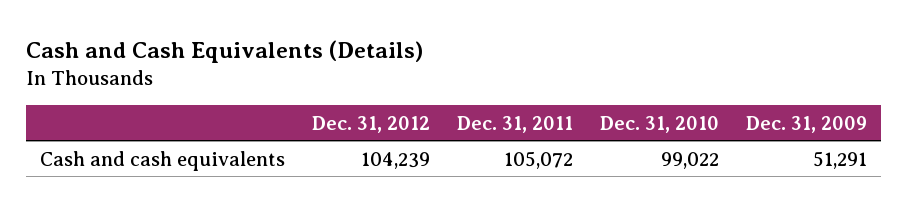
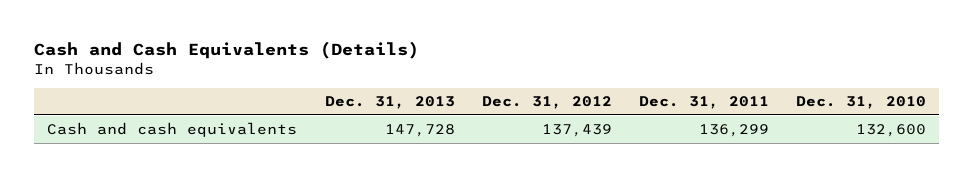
[746,115,868,133] Dec. 31, 2009 -> none
none -> [324,96,455,110] Dec. 31, 2013
[361,151,431,169] 104,239 -> [541,124,612,138] 137,439
[504,150,574,169] 105,072 -> [698,124,769,138] 136,299
[661,151,720,169] 99,022 -> [855,124,926,138] 132,600

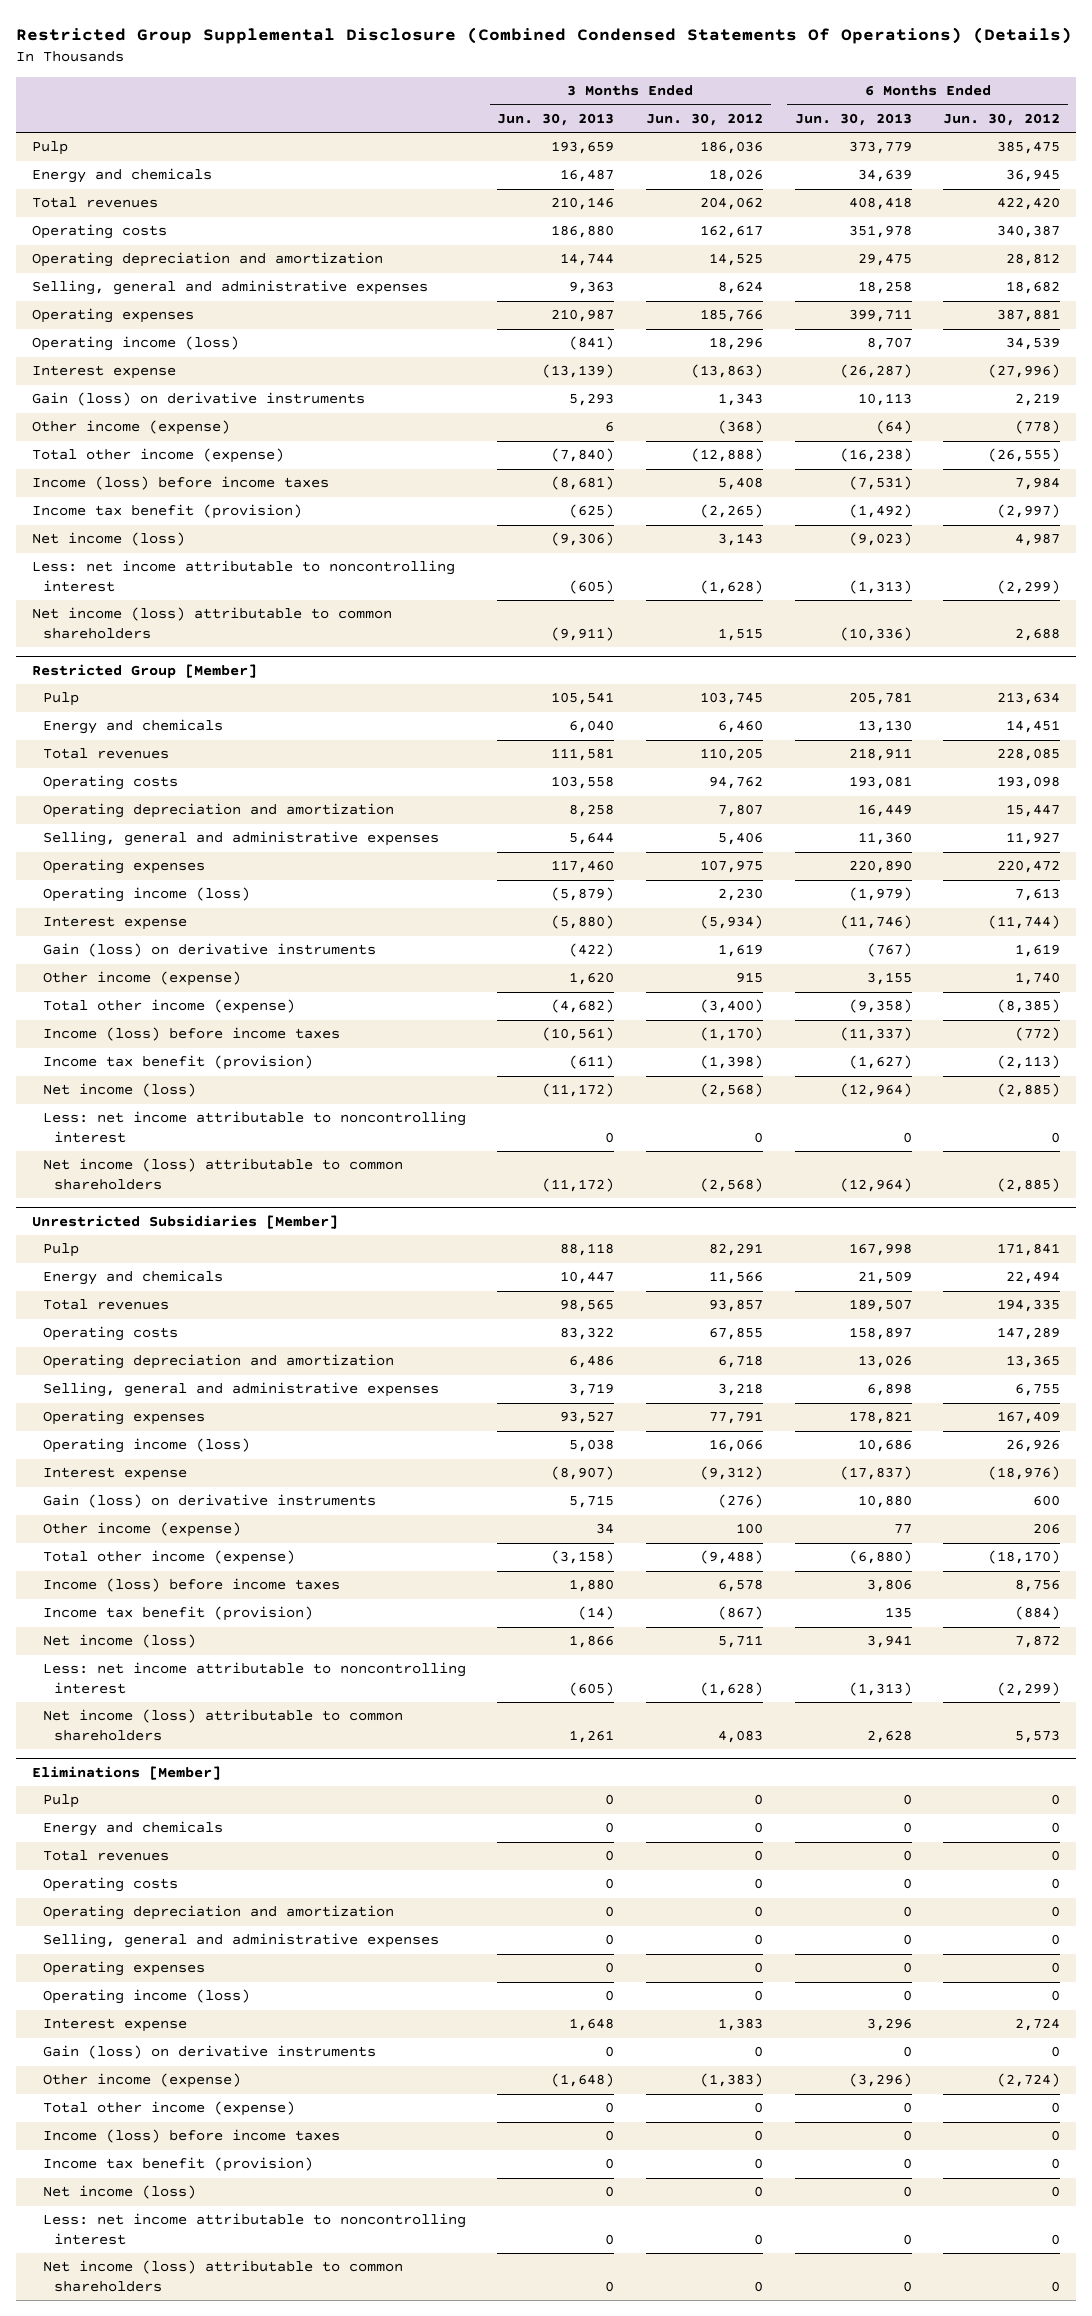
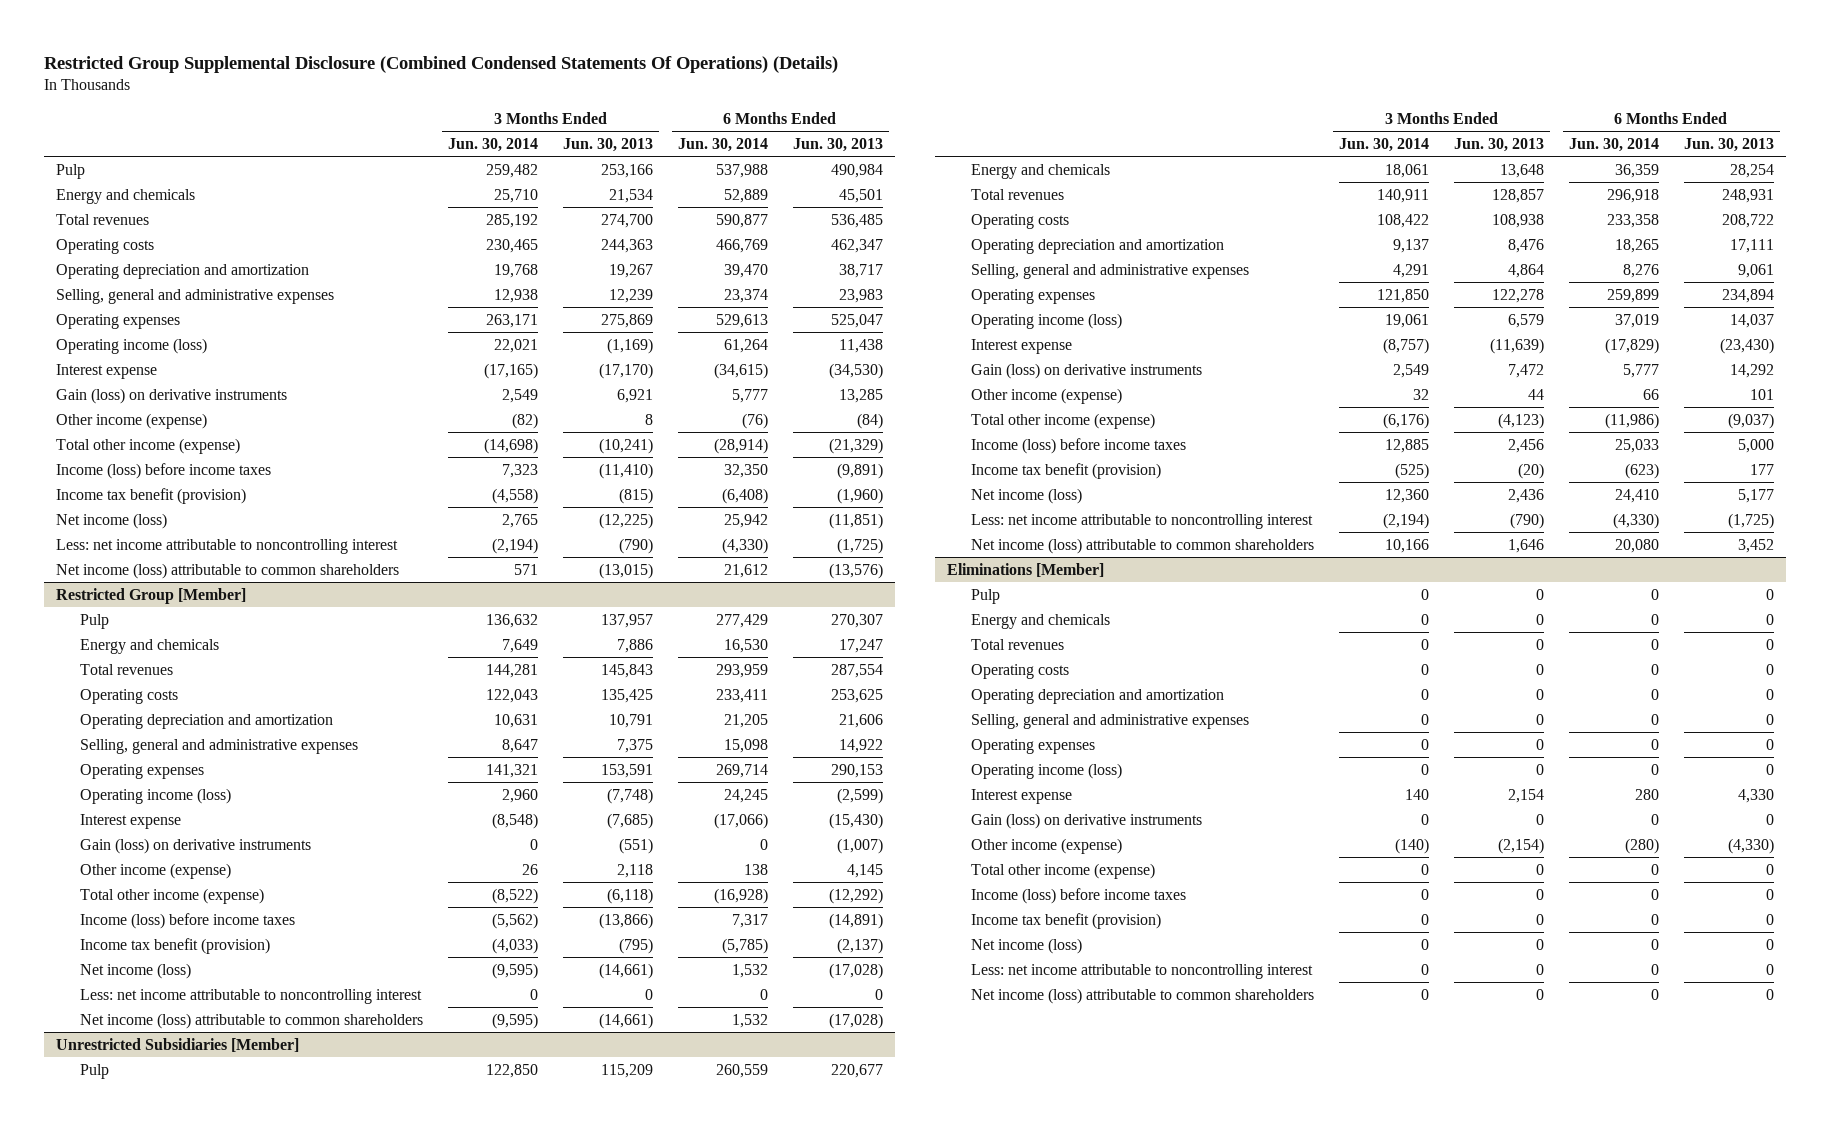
[646,112,764,126] Jun. 30, 2012 -> none
[943,112,1061,126] Jun. 30, 2012 -> none
none -> [448,137,539,152] Jun. 30, 2014
none -> [677,137,768,152] Jun. 30, 2014
[551,141,615,155] 193,659 -> [600,163,653,178] 253,166
[848,141,912,155] 373,779 -> [830,163,883,178] 490,984
[560,169,615,183] 16,487 -> [608,188,653,203] 21,534
[857,169,912,183] 34,639 -> [838,188,883,203] 45,501
[551,197,615,211] 210,146 -> [600,213,653,228] 274,700
[848,197,912,211] 408,418 -> [830,213,883,228] 536,485
[551,225,615,239] 186,880 -> [600,238,653,253] 244,363
[848,225,912,239] 351,978 -> [830,238,883,253] 462,347
[560,253,615,267] 14,744 -> [608,263,653,278] 19,267
[857,253,912,267] 29,475 -> [838,263,883,278] 38,717
[569,281,615,295] 9,363 -> [608,288,653,303] 12,239
[857,281,912,295] 18,258 -> [838,288,883,303] 23,983
[551,309,615,323] 210,987 -> [600,313,653,328] 275,869
[848,309,912,323] 399,711 -> [830,313,883,328] 525,047
[569,336,615,351] (841) -> [606,337,653,354] (1,169)
[866,337,912,351] 8,707 -> [838,338,883,353] 11,438
[542,364,615,379] (13,139) -> [598,362,653,379] (17,170)
[839,364,912,379] (26,287) -> [828,362,883,379] (34,530)
[569,393,615,407] 5,293 -> [616,388,653,403] 6,921
[857,393,912,407] 10,113 -> [838,388,883,403] 13,285
[605,421,615,433] 6 -> [644,413,653,425] 8
[875,420,912,435] (64) -> [856,412,883,429] (84)
[551,448,615,463] (7,840) -> [598,437,653,454] (10,241)
[839,448,912,463] (16,238) -> [828,437,883,454] (21,329)
[551,476,615,491] (8,681) -> [598,462,653,479] (11,410)
[848,476,912,491] (7,531) -> [836,462,883,479] (9,891)
[569,504,615,519] (625) -> [618,487,653,504] (815)
[848,504,912,519] (1,492) -> [836,487,883,504] (1,960)
[551,532,615,547] (9,306) -> [598,512,653,529] (12,225)
[848,532,912,547] (9,023) -> [828,512,883,529] (11,851)
[569,579,615,594] (605) -> [618,537,653,554] (790)
[848,579,912,594] (1,313) -> [836,537,883,554] (1,725)
[551,626,615,641] (9,911) -> [598,562,653,579] (13,015)
[839,626,912,641] (10,336) -> [828,562,883,579] (13,576)
[551,692,615,706] 105,541 -> [600,613,653,628] 137,957
[848,692,912,706] 205,781 -> [830,613,883,628] 270,307
[569,720,615,734] 6,040 -> [616,638,653,653] 7,886
[857,720,912,734] 13,130 -> [838,638,883,653] 17,247
[551,748,615,762] 111,581 -> [600,663,653,678] 145,843
[848,748,912,762] 218,911 -> [830,663,883,678] 287,554
[551,776,615,790] 103,558 -> [600,688,653,703] 135,425
[848,776,912,790] 193,081 -> [830,688,883,703] 253,625
[569,804,615,818] 8,258 -> [608,713,653,728] 10,791
[857,804,912,818] 16,449 -> [838,713,883,728] 21,606
[569,832,615,846] 5,644 -> [616,738,653,753] 7,375
[857,832,912,846] 11,360 -> [838,738,883,753] 14,922
[551,860,615,874] 117,460 -> [600,763,653,778] 153,591
[848,860,912,874] 220,890 -> [830,763,883,778] 290,153
[551,887,615,902] (5,879) -> [606,787,653,804] (7,748)
[848,887,912,902] (1,979) -> [836,787,883,804] (2,599)
[551,915,615,930] (5,880) -> [606,812,653,829] (7,685)
[839,915,912,930] (11,746) -> [828,812,883,829] (15,430)
[569,943,615,958] (422) -> [618,837,653,854] (551)
[866,943,912,958] (767) -> [836,837,883,854] (1,007)
[569,972,615,986] 1,620 -> [616,863,653,878] 2,118
[866,972,912,986] 3,155 -> [846,863,883,878] 4,145
[551,999,615,1014] (4,682) -> [606,887,653,904] (6,118)
[848,999,912,1014] (9,358) -> [828,887,883,904] (12,292)
[542,1027,615,1042] (10,561) -> [598,912,653,929] (13,866)
[839,1027,912,1042] (11,337) -> [828,912,883,929] (14,891)
[569,1055,615,1070] (611) -> [618,937,653,954] (795)
[848,1055,912,1070] (1,627) -> [836,937,883,954] (2,137)
[542,1083,615,1098] (11,172) -> [598,962,653,979] (14,661)
[839,1083,912,1098] (12,964) -> [828,962,883,979] (17,028)
[542,1177,615,1192] (11,172) -> [598,1012,653,1029] (14,661)
[839,1177,912,1192] (12,964) -> [828,1012,883,1029] (17,028)
[560,1243,615,1257] 88,118 -> [600,1063,653,1078] 115,209
[848,1243,912,1257] 167,998 -> [830,1063,883,1078] 220,677
[560,1271,615,1285] 10,447 -> [1500,163,1545,178] 13,648
[857,1271,912,1285] 21,509 -> [1729,163,1774,178] 28,254
[560,1299,615,1313] 98,565 -> [1492,188,1545,203] 128,857
[848,1299,912,1313] 189,507 -> [1721,188,1774,203] 248,931
[560,1327,615,1341] 83,322 -> [1492,213,1545,228] 108,938
[848,1327,912,1341] 158,897 -> [1721,213,1774,228] 208,722
[569,1355,615,1369] 6,486 -> [1508,238,1545,253] 8,476
[857,1355,912,1369] 13,026 -> [1729,238,1774,253] 17,111
[569,1383,615,1397] 3,719 -> [1508,263,1545,278] 4,864
[866,1383,912,1397] 6,898 -> [1737,263,1774,278] 9,061
[560,1411,615,1425] 93,527 -> [1492,288,1545,303] 122,278
[848,1411,912,1425] 178,821 -> [1721,288,1774,303] 234,894
[569,1439,615,1453] 5,038 -> [1508,313,1545,328] 6,579
[857,1439,912,1453] 10,686 -> [1729,313,1774,328] 14,037
[551,1466,615,1481] (8,907) -> [1490,337,1545,354] (11,639)
[839,1466,912,1481] (17,837) -> [1719,337,1774,354] (23,430)
[569,1495,615,1509] 5,715 -> [1508,363,1545,378] 7,472
[857,1495,912,1509] 10,880 -> [1729,363,1774,378] 14,292
[596,1523,615,1535] 34 -> [1528,388,1545,400] 44
[893,1524,912,1535] 77 -> [1749,388,1774,400] 101
[551,1550,615,1565] (3,158) -> [1498,412,1545,429] (4,123)
[848,1550,912,1565] (6,880) -> [1727,412,1774,429] (9,037)
[569,1579,615,1593] 1,880 -> [1508,438,1545,453] 2,456
[866,1579,912,1593] 3,806 -> [1737,438,1774,453] 5,000
[578,1606,615,1621] (14) -> [1518,462,1545,479] (20)
[884,1607,912,1619] 135 -> [1749,463,1774,475] 177
[569,1635,615,1649] 1,866 -> [1508,488,1545,503] 2,436
[866,1635,912,1649] 3,941 -> [1737,488,1774,503] 5,177
[569,1681,615,1696] (605) -> [1510,512,1545,529] (790)
[848,1681,912,1696] (1,313) -> [1727,512,1774,529] (1,725)
[569,1729,615,1743] 1,261 -> [1508,538,1545,553] 1,646
[866,1729,912,1743] 2,628 -> [1737,538,1774,553] 3,452
[569,2018,615,2032] 1,648 -> [1508,788,1545,803] 2,154
[866,2018,912,2032] 3,296 -> [1737,788,1774,803] 4,330
[551,2073,615,2088] (1,648) -> [1498,837,1545,854] (2,154)
[848,2073,912,2088] (3,296) -> [1727,837,1774,854] (4,330)

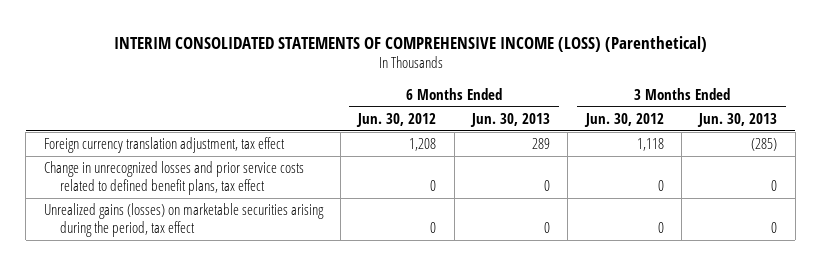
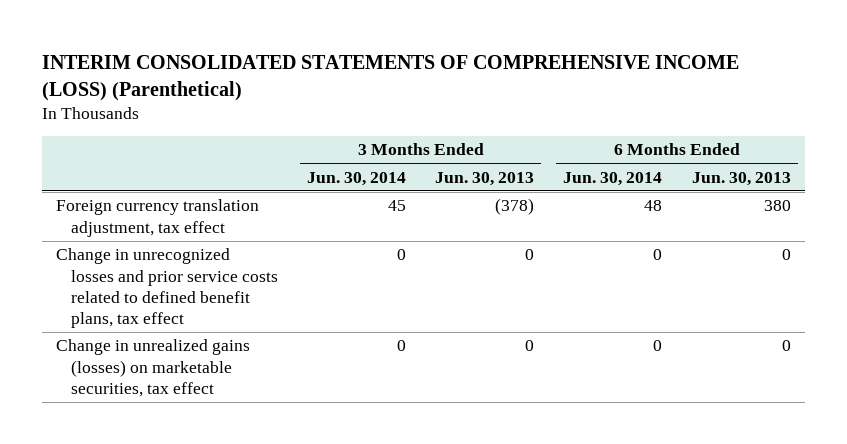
[356,112,437,127] Jun. 30, 2012 -> none
[583,112,664,127] Jun. 30, 2012 -> none
none -> [306,171,406,186] Jun. 30, 2014
none -> [563,171,663,186] Jun. 30, 2014
[532,138,551,150] 289 -> [763,200,791,212] 380
[751,138,778,152] (285) -> [495,198,535,216] (378)
[43,203,324,238] Unrealized gains (losses) on marketable securities arising during the period, tax effect -> [56,339,251,398] Change in unrealized gains (losses) on marketable securities, tax effect

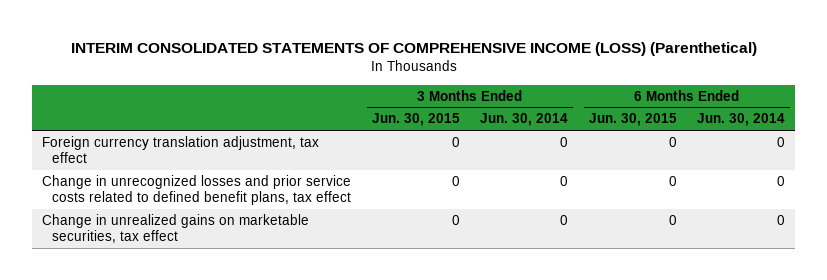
[435,171,535,186] Jun. 30, 2013 -> none
[691,171,791,186] Jun. 30, 2013 -> none
none -> [371,113,460,127] Jun. 30, 2015
none -> [588,113,677,127] Jun. 30, 2015
[387,200,406,212] 45 -> [560,136,569,147] 0
[644,200,663,212] 48 -> [777,136,786,147] 0
[56,339,251,398] Change in unrealized gains (losses) on marketable securities, tax effect -> [42,213,310,244] Change in unrealized gains on marketable securities, tax effect

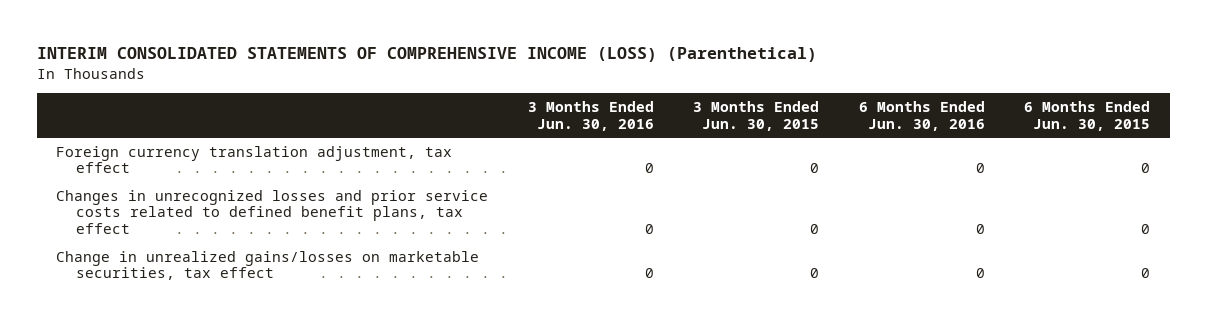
[480,113,569,127] Jun. 30, 2014 -> none
[697,113,786,127] Jun. 30, 2014 -> none
none -> [527,100,654,131] 3 Months Ended Jun. 30, 2016
none -> [858,100,985,131] 6 Months Ended Jun. 30, 2016
[42,174,352,206] Change in unrecognized losses and prior service costs related to defined benefit plans, tax effect -> [56,189,489,235] Changes in unrecognized losses and prior service costs related to defined benefit plans, tax effect
[42,213,310,244] Change in unrealized gains on marketable securities, tax effect -> [56,250,480,281] Change in unrealized gains/losses on marketable securities, tax effect

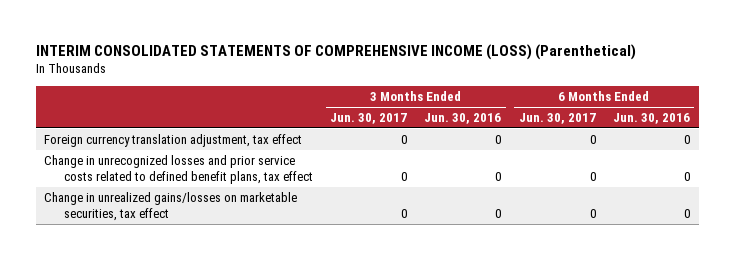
[693,100,820,131] 3 Months Ended Jun. 30, 2015 -> none
[1023,100,1150,131] 6 Months Ended Jun. 30, 2015 -> none
none -> [330,113,408,125] Jun. 30, 2017
none -> [518,113,596,125] Jun. 30, 2017
[56,189,489,235] Changes in unrecognized losses and prior service costs related to defined benefit plans, tax effect -> [44,155,313,184] Change in unrecognized losses and prior service costs related to defined benefit plans, tax effect

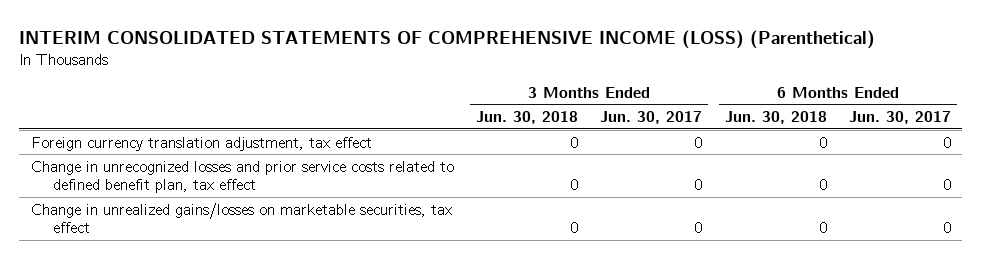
[424,113,502,125] Jun. 30, 2016 -> none
[612,113,690,125] Jun. 30, 2016 -> none
none -> [475,111,578,125] Jun. 30, 2018
none -> [724,111,827,125] Jun. 30, 2018
[44,155,313,184] Change in unrecognized losses and prior service costs related to defined benefit plans, tax effect -> [30,160,454,194] Change in unrecognized losses and prior service costs related to defined benefit plan, tax effect

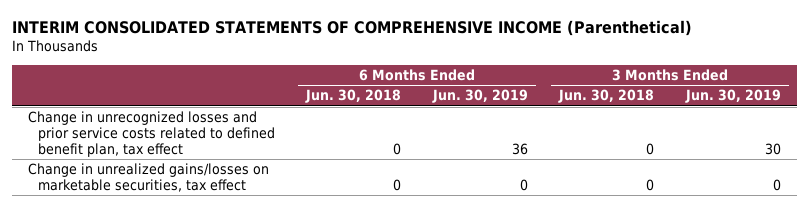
[19,29,876,49] INTERIM CONSOLIDATED STATEMENTS OF COMPREHENSIVE INCOME (LOSS) (Parenthetical) -> [12,20,693,37] INTERIM CONSOLIDATED STATEMENTS OF COMPREHENSIVE INCOME (Parenthetical)
[600,111,703,125] Jun. 30, 2017 -> none
[848,111,951,125] Jun. 30, 2017 -> none
none -> [431,89,528,104] Jun. 30, 2019
none -> [684,89,781,104] Jun. 30, 2019
[30,136,372,151] Foreign currency translation adjustment, tax effect -> none

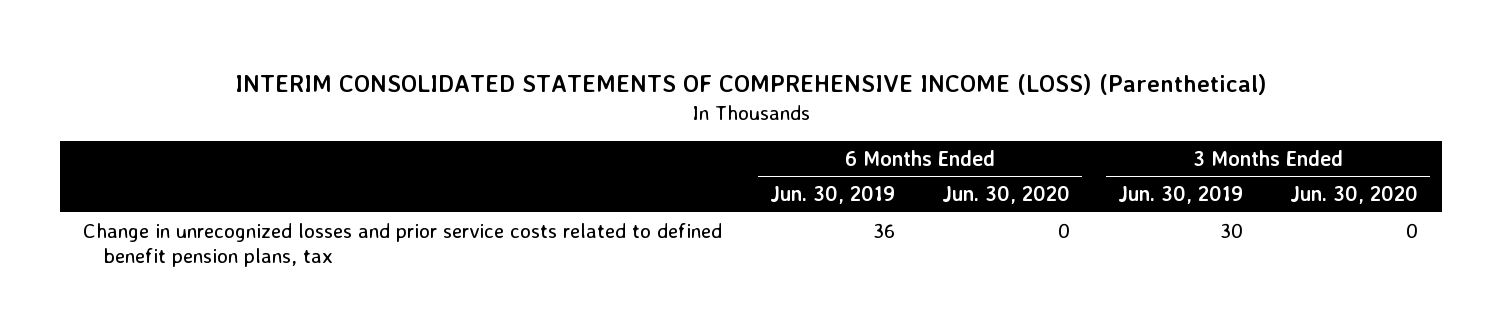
[12,20,693,37] INTERIM CONSOLIDATED STATEMENTS OF COMPREHENSIVE INCOME (Parenthetical) -> [234,73,1267,95] INTERIM CONSOLIDATED STATEMENTS OF COMPREHENSIVE INCOME (LOSS) (Parenthetical)
[305,89,402,104] Jun. 30, 2018 -> none
[558,89,655,104] Jun. 30, 2018 -> none
none -> [942,185,1071,205] Jun. 30, 2020
none -> [1290,185,1419,205] Jun. 30, 2020
[27,163,269,192] Change in unrealized gains/losses on marketable securities, tax effect -> none
[27,111,275,157] Change in unrecognized losses and prior service costs related to defined benefit plan, tax effect -> [83,222,723,267] Change in unrecognized losses and prior service costs related to defined benefit pension plans, tax

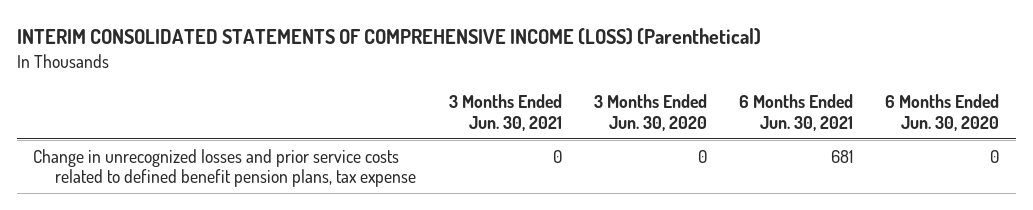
[769,185,895,205] Jun. 30, 2019 -> none
[1117,185,1243,205] Jun. 30, 2019 -> none
none -> [448,94,562,131] 3 Months Ended Jun. 30, 2021
none -> [739,94,854,131] 6 Months Ended Jun. 30, 2021
[83,222,723,267] Change in unrecognized losses and prior service costs related to defined benefit pension plans, tax -> [33,148,417,188] Change in unrecognized losses and prior service costs related to defined benefit pension plans, tax expense

